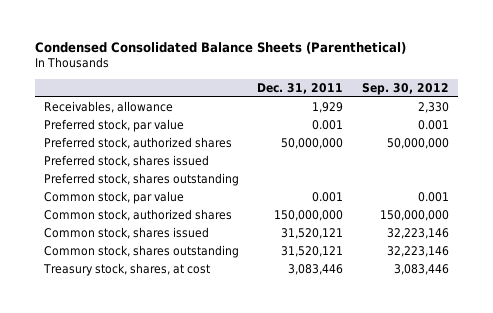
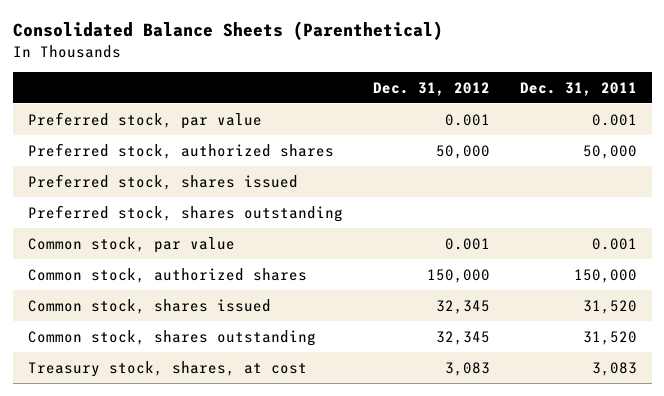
[34,42,406,55] Condensed Consolidated Balance Sheets (Parenthetical) -> [12,21,443,41] Consolidated Balance Sheets (Parenthetical)
[362,82,450,95] Sep. 30, 2012 -> none
none -> [372,81,490,96] Dec. 31, 2012
[43,101,173,114] Receivables, allowance -> none
[281,138,344,150] 50,000,000 -> [582,144,637,159] 50,000
[274,210,344,222] 150,000,000 -> [573,268,637,283] 150,000
[281,228,344,240] 31,520,121 -> [582,299,637,314] 31,520
[281,246,344,258] 31,520,121 -> [582,330,637,345] 31,520
[288,264,344,276] 3,083,446 -> [591,361,637,376] 3,083

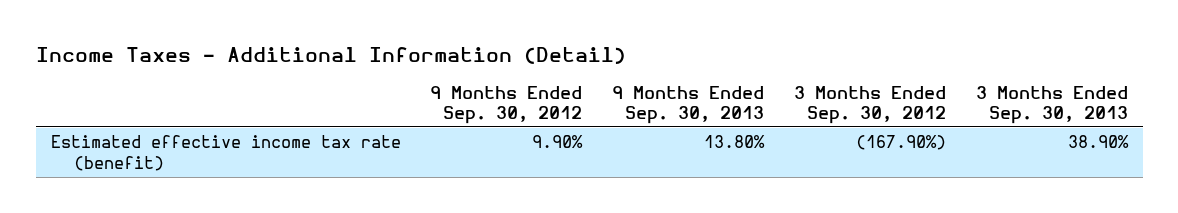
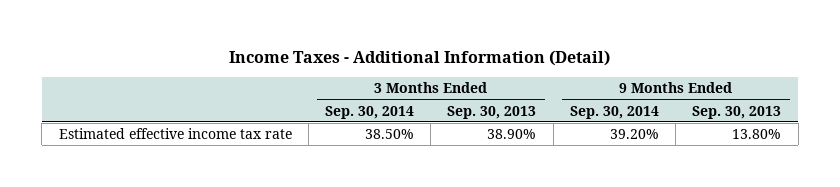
[430,85,583,125] 9 Months Ended Sep. 30, 2012 -> none
[793,85,946,125] 3 Months Ended Sep. 30, 2012 -> none
none -> [325,105,415,119] Sep. 30, 2014
none -> [569,105,659,119] Sep. 30, 2014
[50,135,401,172] Estimated effective income tax rate (benefit) -> [58,128,292,140] Estimated effective income tax rate

